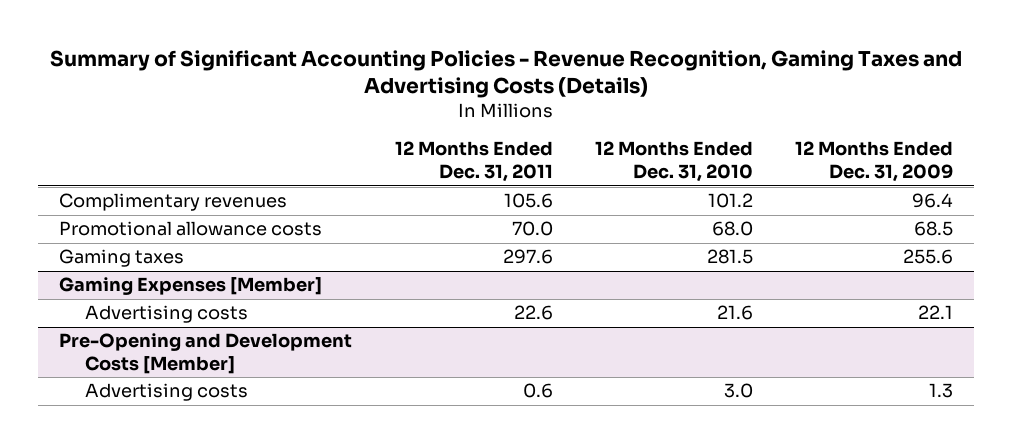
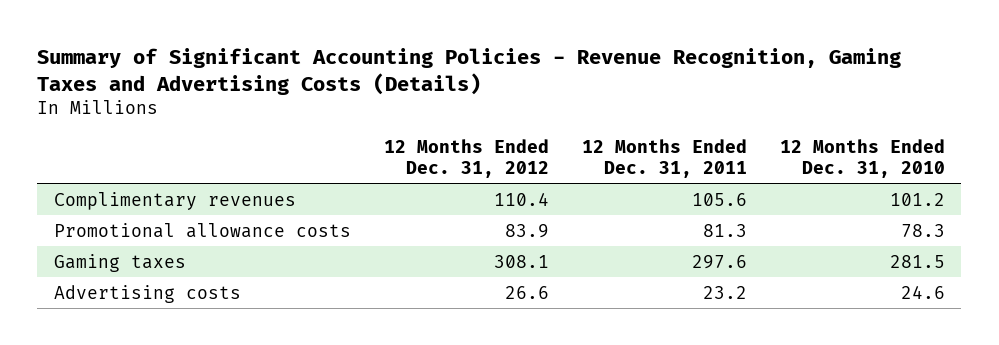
[794,141,953,183] 12 Months Ended Dec. 31, 2009 -> none
none -> [383,139,549,178] 12 Months Ended Dec. 31, 2012
[511,221,553,237] 70.0 -> [702,223,747,237] 81.3
[711,221,753,237] 68.0 -> [900,223,945,237] 78.3
[59,277,323,296] Gaming Expenses [Member] -> none
[59,333,353,375] Pre-Opening and Development Costs [Member] -> none
[84,383,248,402] Advertising costs -> none
[513,305,553,321] 22.6 -> [702,285,747,299] 23.2
[716,305,753,321] 21.6 -> [900,284,945,299] 24.6

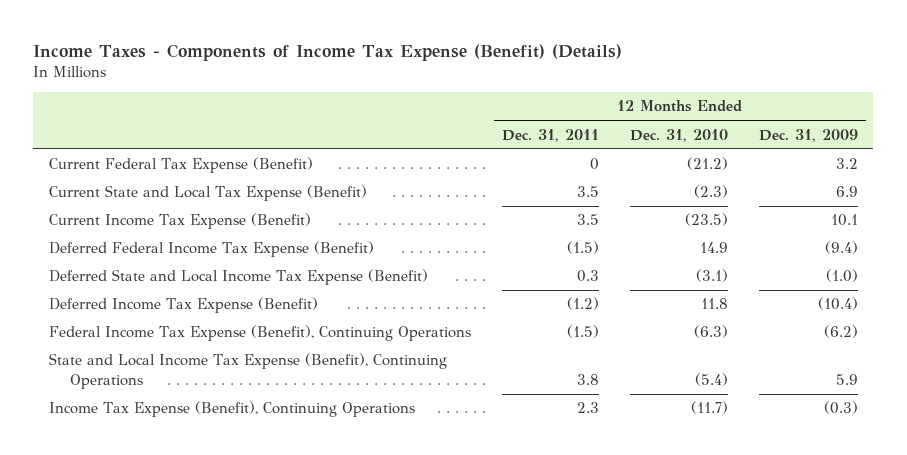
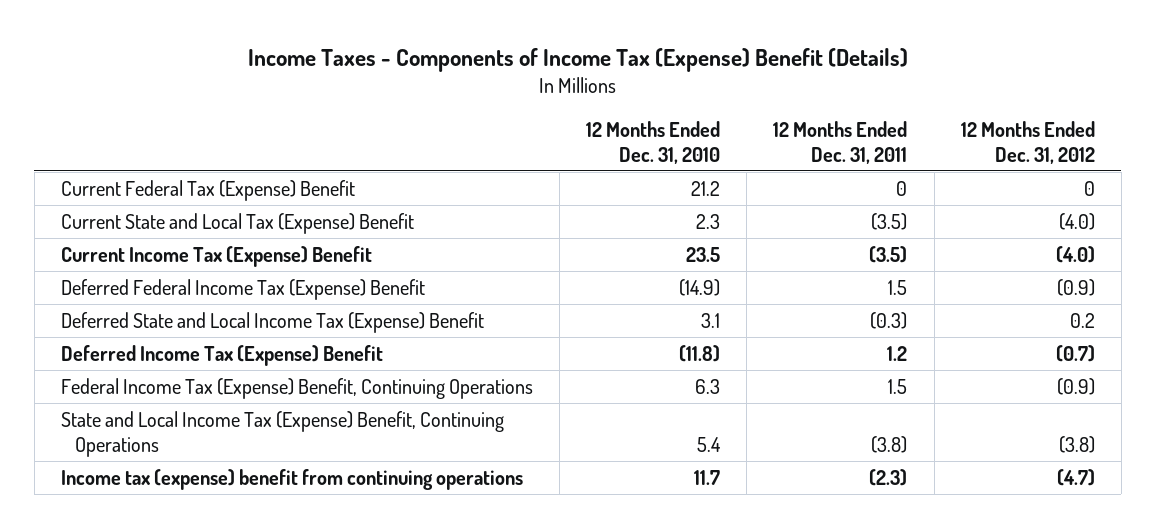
[33,43,623,61] Income Taxes - Components of Income Tax Expense (Benefit) (Details) -> [247,47,908,72] Income Taxes - Components of Income Tax (Expense) Benefit (Details)
[758,128,858,142] Dec. 31, 2009 -> none
none -> [960,120,1095,164] 12 Months Ended Dec. 31, 2012
[48,157,313,174] Current Federal Tax Expense (Benefit) -> [61,180,356,202] Current Federal Tax (Expense) Benefit
[686,157,728,171] (21.2) -> [691,181,721,197] 21.2
[48,185,367,202] Current State and Local Tax Expense (Benefit) -> [61,213,415,235] Current State and Local Tax (Expense) Benefit
[576,186,599,198] 3.5 -> [871,213,908,231] (3.5)
[693,185,728,199] (2.3) -> [696,214,721,230] 2.3
[48,213,311,230] Current Income Tax Expense (Benefit) -> [61,246,373,268] Current Income Tax (Expense) Benefit
[576,214,599,226] 3.5 -> [869,246,908,264] (3.5)
[684,213,728,227] (23.5) -> [686,247,721,263] 23.5
[48,241,374,258] Deferred Federal Income Tax Expense (Benefit) -> [61,279,426,301] Deferred Federal Income Tax (Expense) Benefit
[566,241,599,255] (1.5) -> [888,280,908,296] 1.5
[699,242,728,254] 14.9 -> [679,279,721,297] (14.9)
[48,269,428,286] Deferred State and Local Income Tax Expense (Benefit) -> [61,312,485,334] Deferred State and Local Income Tax (Expense) Benefit
[576,270,599,283] 0.3 -> [870,312,908,330] (0.3)
[695,269,728,283] (3.1) -> [701,313,721,329] 3.1
[48,297,318,314] Deferred Income Tax Expense (Benefit) -> [61,345,384,367] Deferred Income Tax (Expense) Benefit
[566,297,599,311] (1.2) -> [887,346,908,362] 1.2
[700,298,728,310] 11.8 -> [679,345,721,363] (11.8)
[48,325,471,342] Federal Income Tax Expense (Benefit), Continuing Operations -> [61,378,534,400] Federal Income Tax (Expense) Benefit, Continuing Operations
[566,325,599,339] (1.5) -> [888,379,908,395] 1.5
[693,325,728,339] (6.3) -> [695,379,721,395] 6.3
[48,353,447,389] State and Local Income Tax Expense (Benefit), Continuing Operations -> [61,411,505,457] State and Local Income Tax (Expense) Benefit, Continuing Operations
[576,373,599,385] 3.8 -> [871,435,908,453] (3.8)
[694,372,728,386] (5.4) -> [697,436,722,452] 5.4
[48,401,415,418] Income Tax Expense (Benefit), Continuing Operations -> [61,469,524,491] Income tax (expense) benefit from continuing operations
[576,402,599,414] 2.3 -> [869,469,908,487] (2.3)
[690,401,728,415] (11.7) -> [694,470,721,486] 11.7

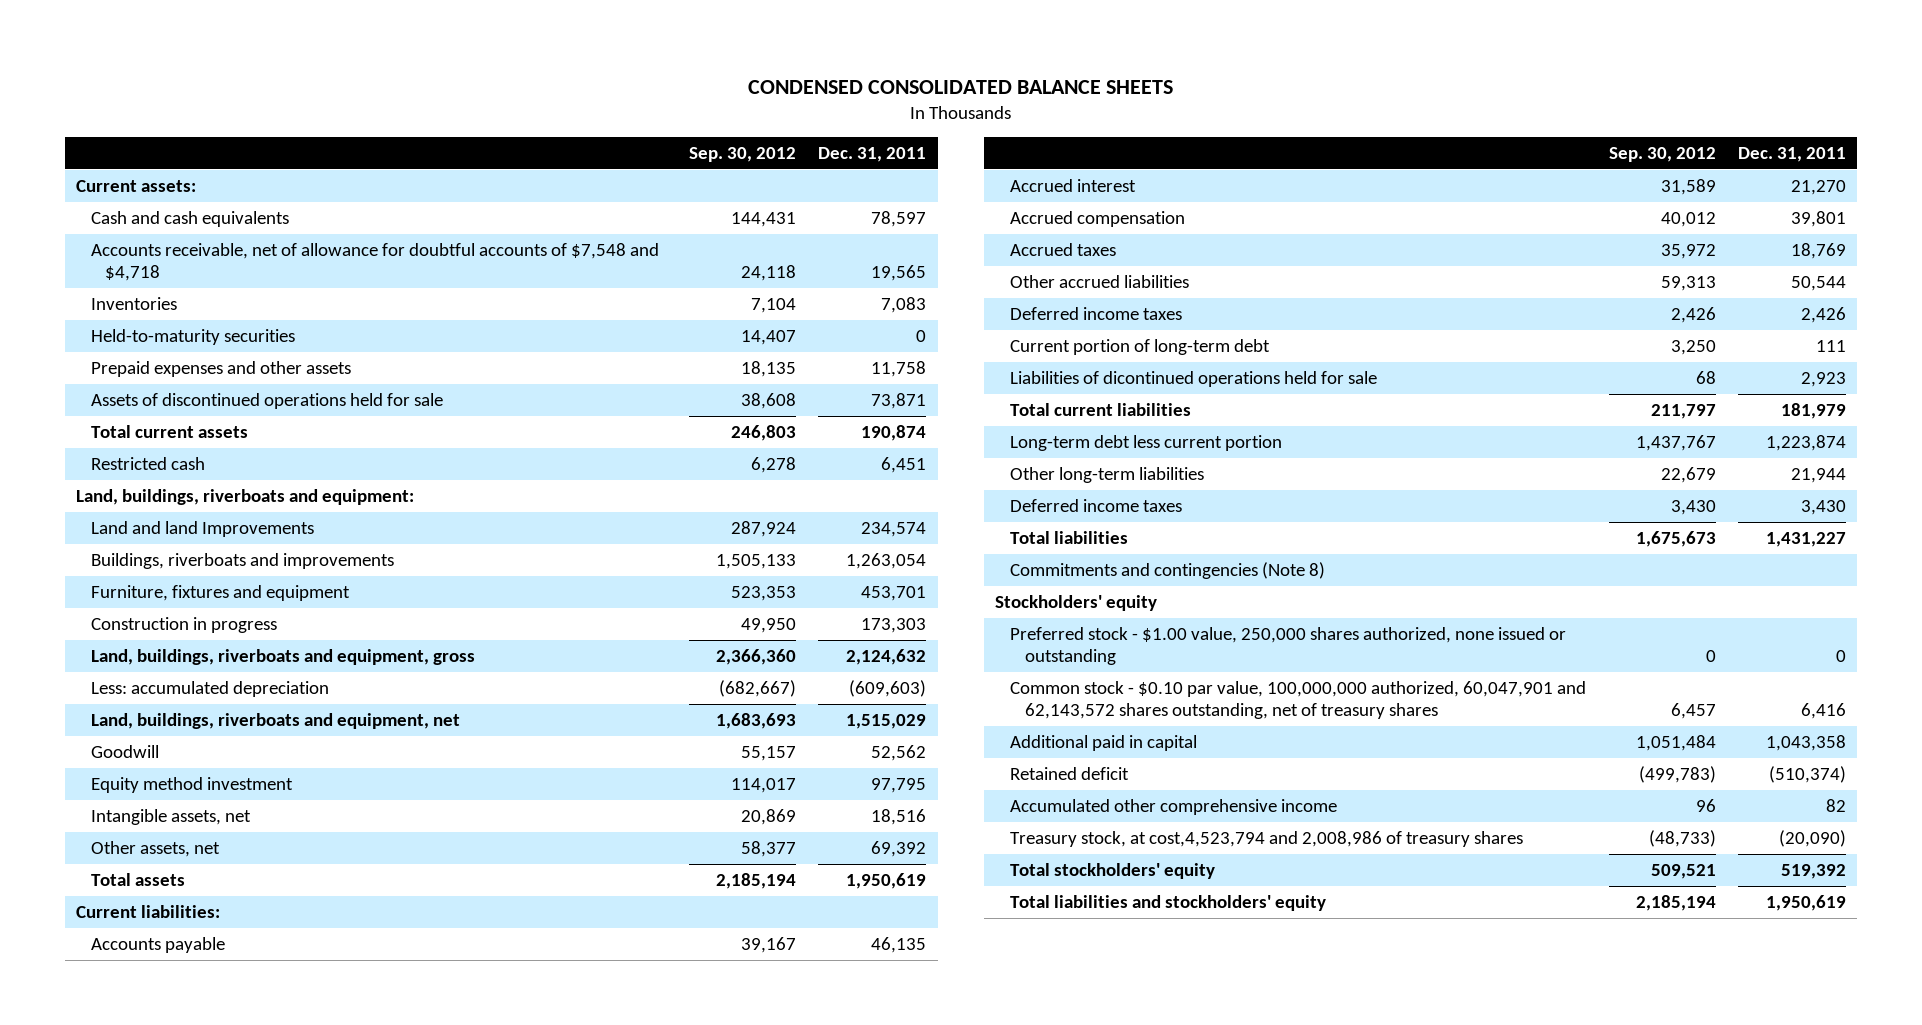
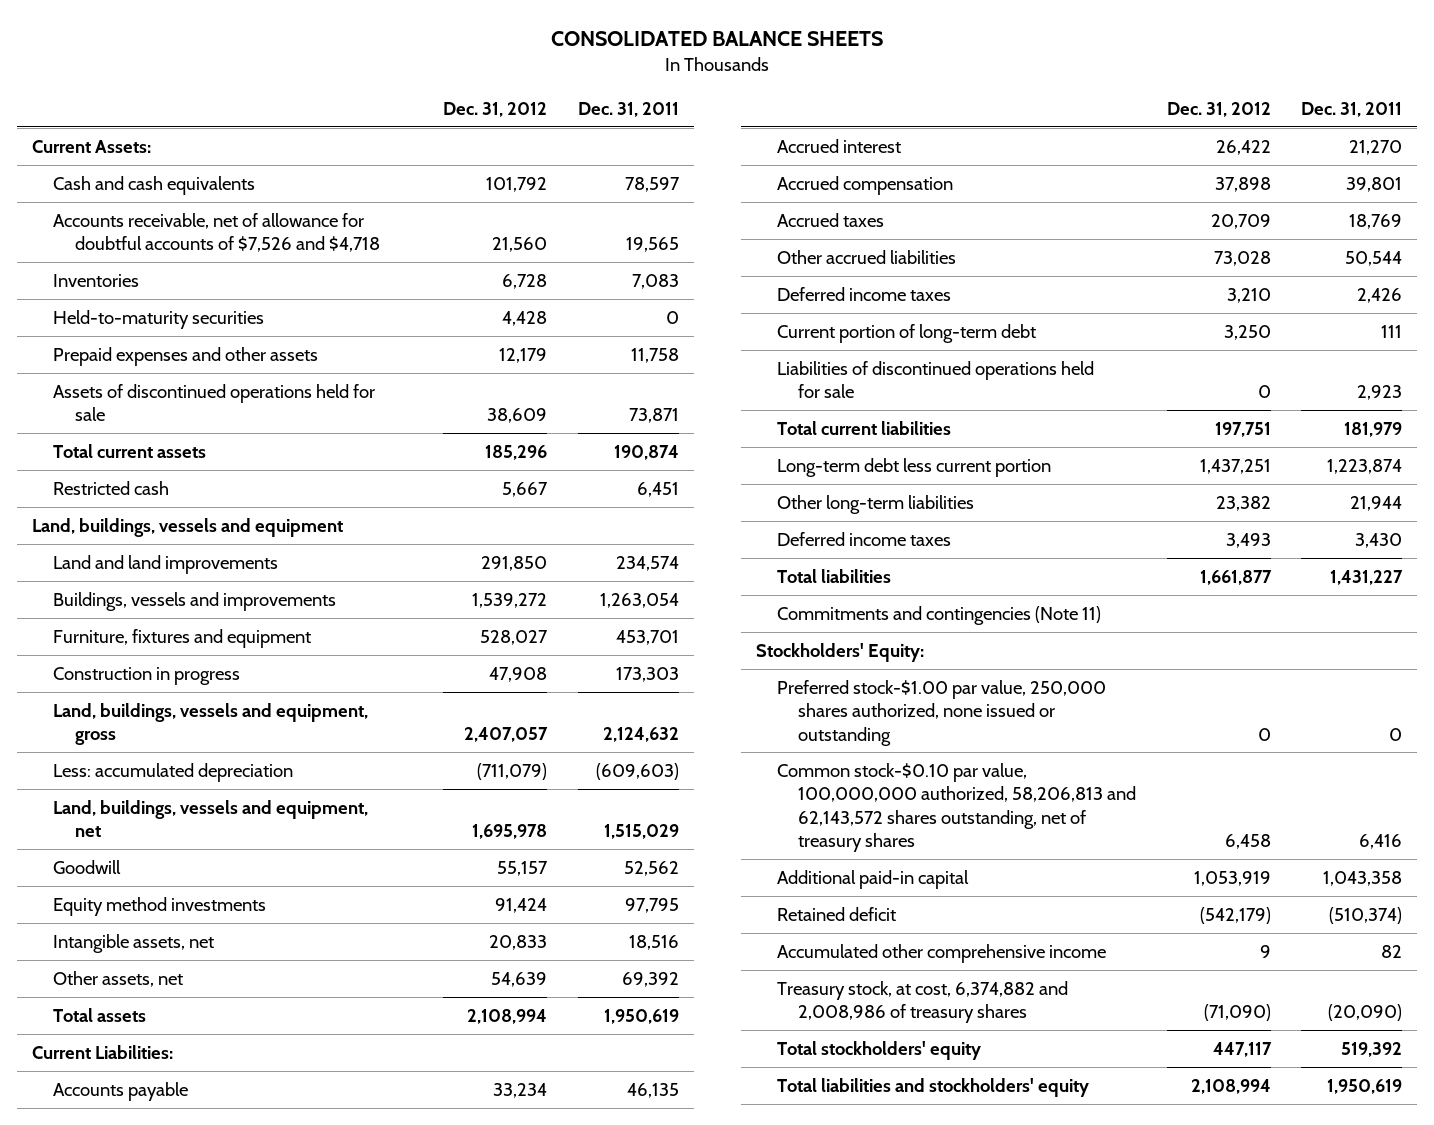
[747,79,1173,94] CONDENSED CONSOLIDATED BALANCE SHEETS -> [551,30,884,46] CONSOLIDATED BALANCE SHEETS
[689,147,797,163] Sep. 30, 2012 -> none
none -> [443,101,548,117] Dec. 31, 2012
[75,179,196,192] Current assets: -> [32,139,152,153] Current Assets:
[90,242,659,282] Accounts receivable, net of allowance for doubtful accounts of $7,548 and $4,718 -> [53,212,380,253] Accounts receivable, net of allowance for doubtful accounts of $7,526 and $4,718
[75,488,414,505] Land, buildings, riverboats and equipment: -> [32,517,344,537] Land, buildings, vessels and equipment
[90,520,314,537] Land and land Improvements -> [53,554,279,574] Land and land improvements
[90,552,394,569] Buildings, riverboats and improvements -> [53,591,337,611] Buildings, vessels and improvements
[90,648,475,665] Land, buildings, riverboats and equipment, gross -> [53,702,369,746] Land, buildings, vessels and equipment, gross
[90,712,460,729] Land, buildings, riverboats and equipment, net -> [53,799,369,838] Land, buildings, vessels and equipment, net
[90,776,293,793] Equity method investment -> [53,896,267,916] Equity method investments
[75,904,220,918] Current liabilities: -> [32,1044,174,1059] Current Liabilities:
[1010,370,1378,387] Liabilities of dicontinued operations held for sale -> [777,360,1095,399] Liabilities of discontinued operations held for sale
[1010,561,1326,579] Commitments and contingencies (Note 8) -> [777,605,1102,625] Commitments and contingencies (Note 11)
[995,594,1158,611] Stockholders' equity -> [755,642,924,662] Stockholders' Equity:
[1010,626,1567,666] Preferred stock - $1.00 value, 250,000 shares authorized, none issued or outstanding -> [777,679,1107,746] Preferred stock-$1.00 par value, 250,000 shares authorized, none issued or outstanding
[1010,680,1587,720] Common stock - $0.10 par value, 100,000,000 authorized, 60,047,901 and 62,143,572 shares outstanding, net of treasury shares -> [777,762,1137,853] Common stock-$0.10 par value, 100,000,000 authorized, 58,206,813 and 62,143,572 shares outstanding, net of treasury shares
[1010,734,1198,751] Additional paid in capital -> [777,869,970,889] Additional paid-in capital
[1010,830,1524,847] Treasury stock, at cost,4,523,794 and 2,008,986 of treasury shares -> [777,980,1069,1024] Treasury stock, at cost, 6,374,882 and 2,008,986 of treasury shares

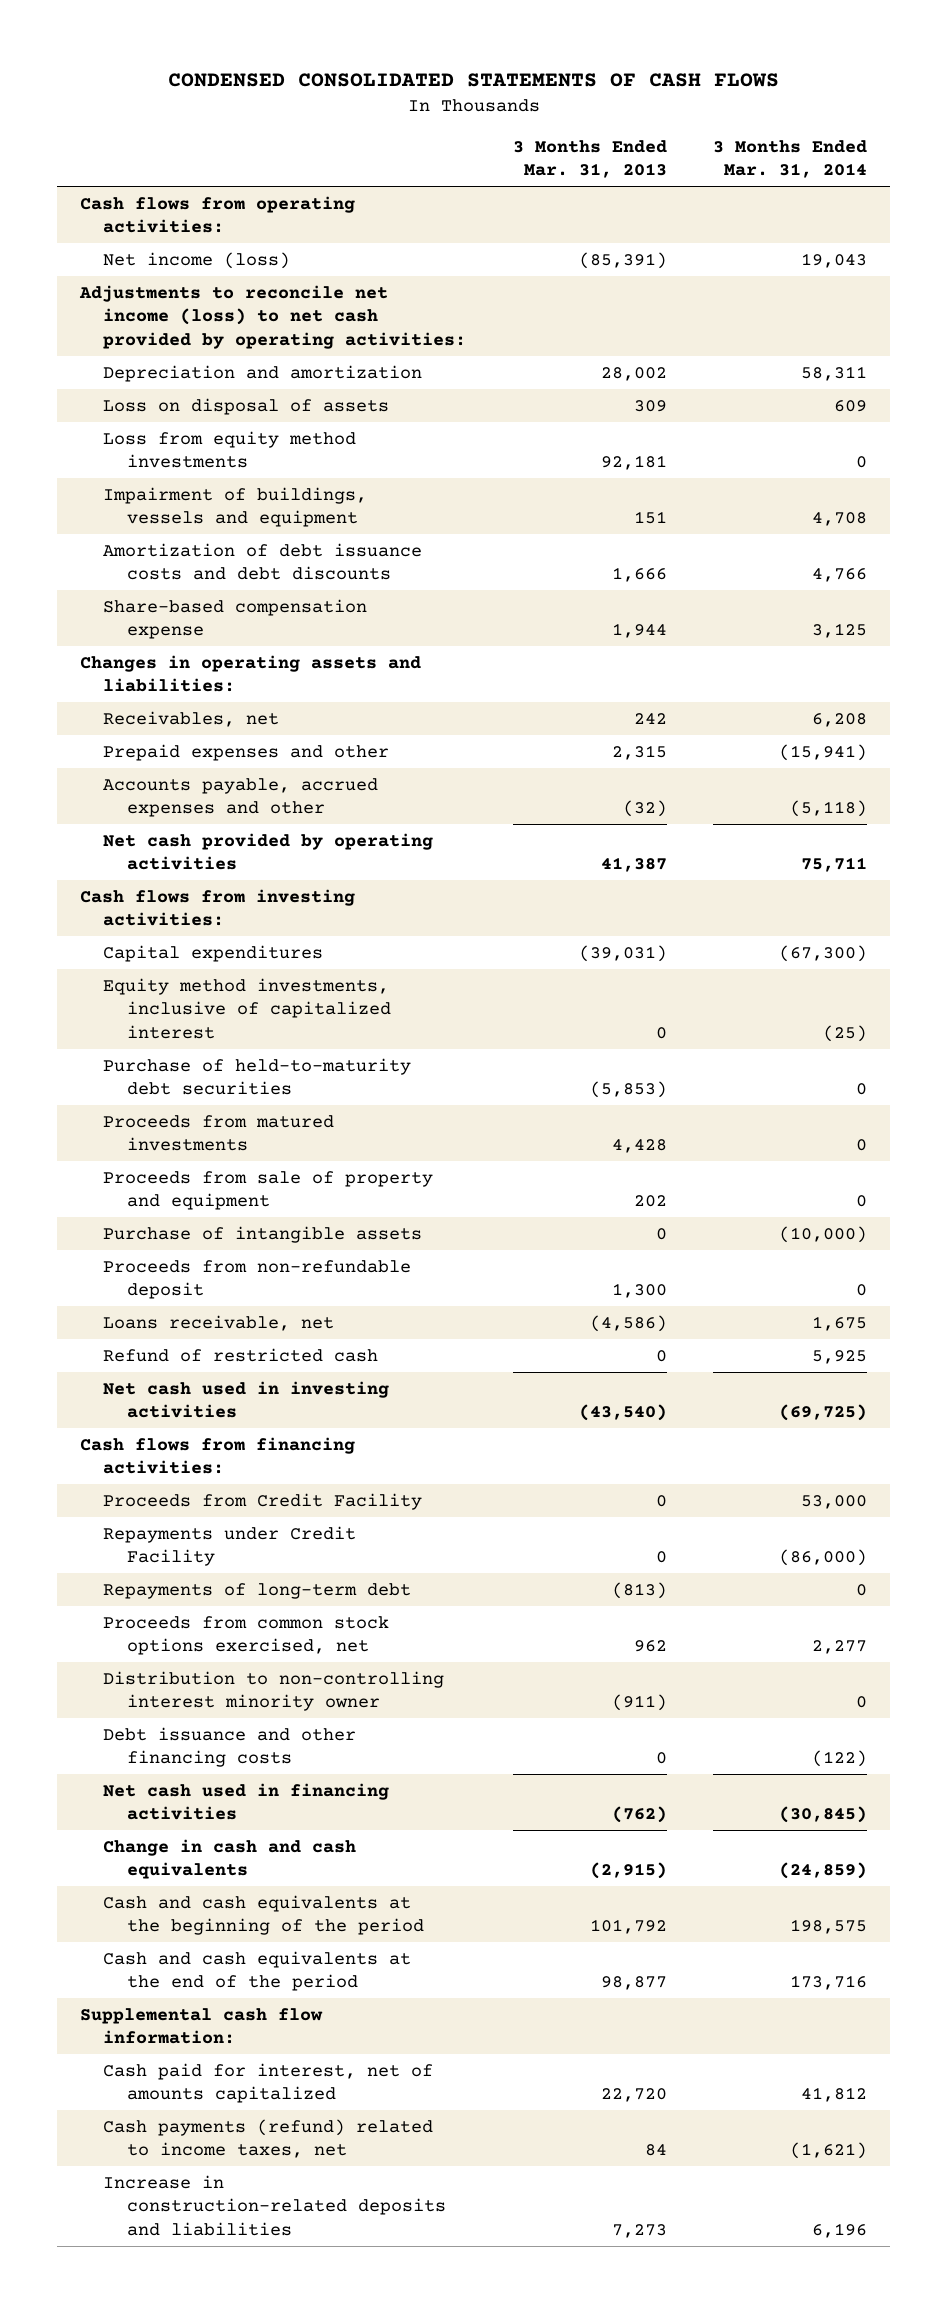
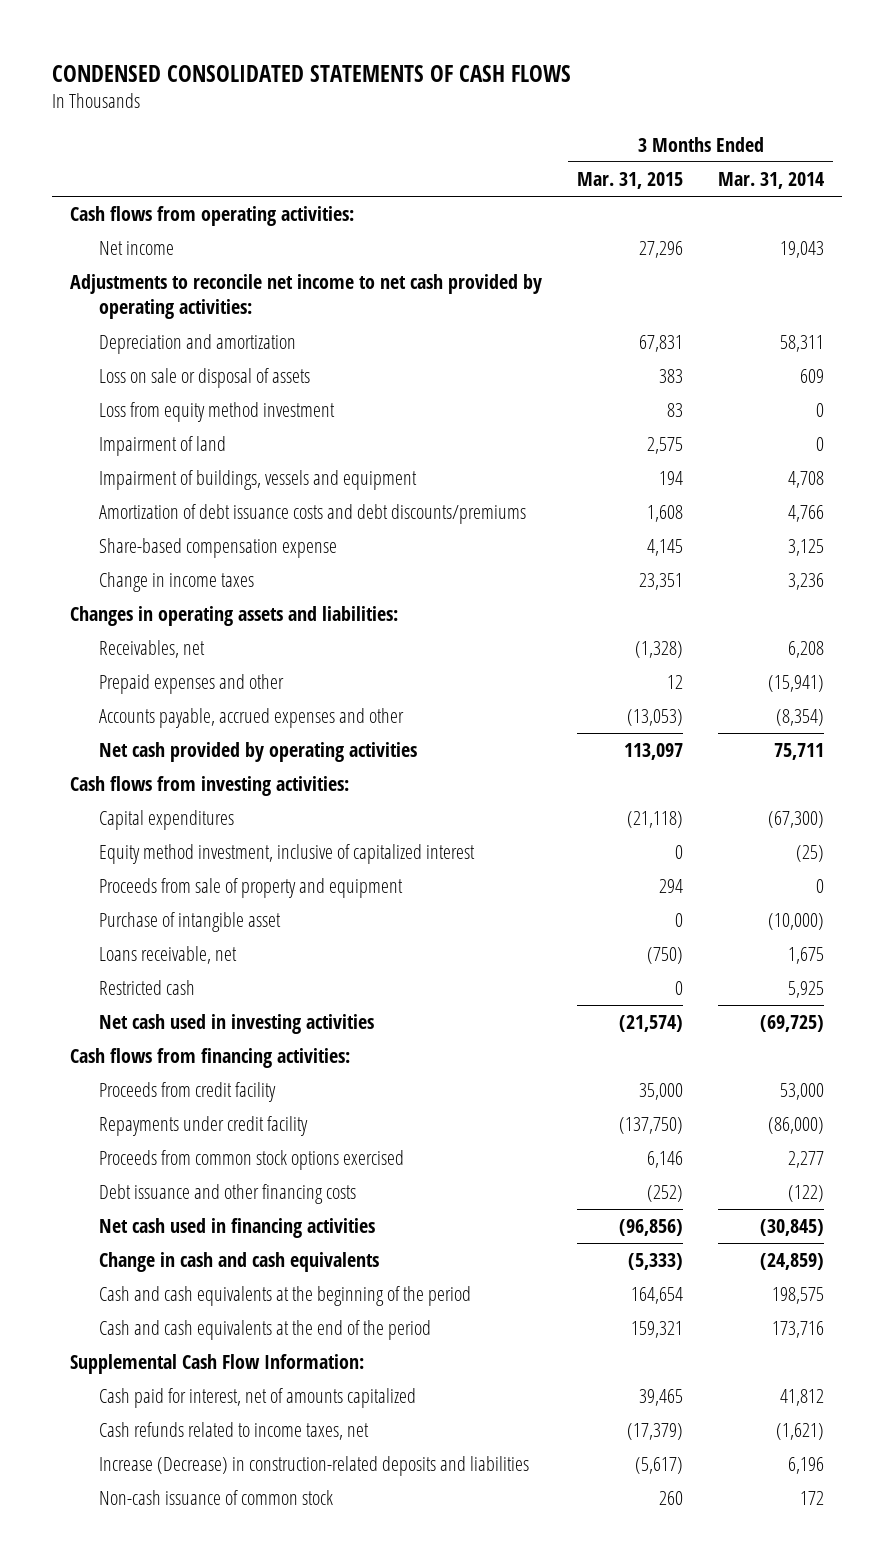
[512,139,667,179] 3 Months Ended Mar. 31, 2013 -> none
none -> [576,172,683,190] Mar. 31, 2015
[103,251,291,269] Net income (loss) -> [99,241,175,256] Net income
[78,284,467,350] Adjustments to reconcile net income (loss) to net cash provided by operating activities: -> [69,274,542,320] Adjustments to reconcile net income to net cash provided by operating activities:
[103,397,390,415] Loss on disposal of assets -> [99,368,311,389] Loss on sale or disposal of assets
[103,430,357,469] Loss from equity method investments -> [99,402,336,423] Loss from equity method investment
none -> [99,436,227,457] Impairment of land
[103,542,423,581] Amortization of debt issuance costs and debt discounts -> [99,504,527,525] Amortization of debt issuance costs and debt discounts/premiums
none -> [99,572,255,593] Change in income taxes
[790,800,868,818] (5,118) -> [776,709,825,727] (8,354)
[103,1057,412,1096] Purchase of held-to-maturity debt securities -> none
[103,1114,335,1152] Proceeds from matured investments -> none
[103,977,391,1040] Equity method investments, inclusive of capitalized interest -> [99,844,476,865] Equity method investment, inclusive of capitalized interest
[103,1259,412,1300] Proceeds from non-refundable deposit -> none
[103,1225,423,1243] Purchase of intangible assets -> [99,912,282,933] Purchase of intangible asset
[103,1347,379,1362] Refund of restricted cash -> [99,980,196,996] Restricted cash
[103,1582,412,1599] Repayments of long-term debt -> none
[103,1670,445,1712] Distribution to non-controlling interest minority owner -> none
[103,1492,423,1510] Proceeds from Credit Facility -> [99,1082,277,1103] Proceeds from credit facility
[103,1525,357,1567] Repayments under Credit Facility -> [99,1116,309,1137] Repayments under credit facility
[103,1615,390,1656] Proceeds from common stock options exercised, net -> [99,1150,405,1171] Proceeds from common stock options exercised
[79,2007,323,2045] Supplemental cash flow information: -> [69,1354,364,1375] Supplemental Cash Flow Information:
[103,2118,434,2159] Cash payments (refund) related to income taxes, net -> [99,1422,370,1441] Cash refunds related to income taxes, net
[103,2174,446,2237] Increase in construction-related deposits and liabilities -> [99,1456,530,1477] Increase (Decrease) in construction-related deposits and liabilities
none -> [99,1490,334,1506] Non-cash issuance of common stock

